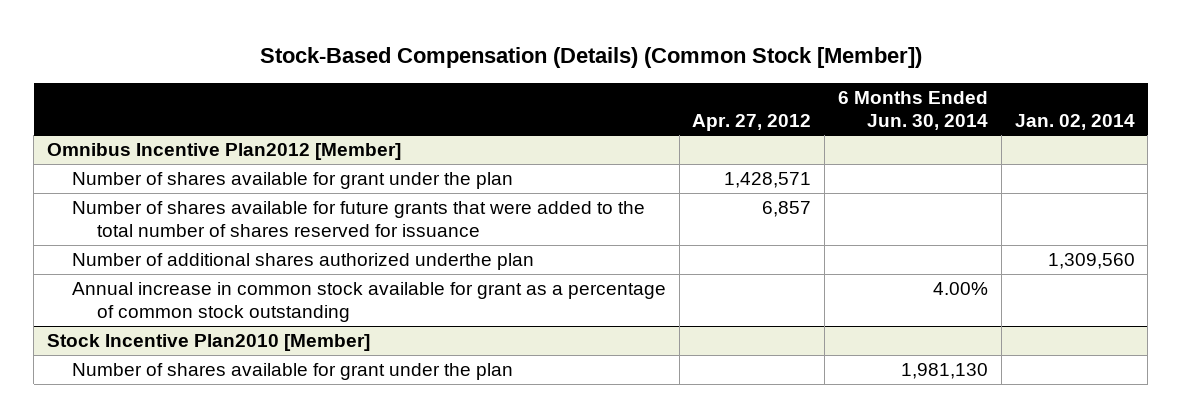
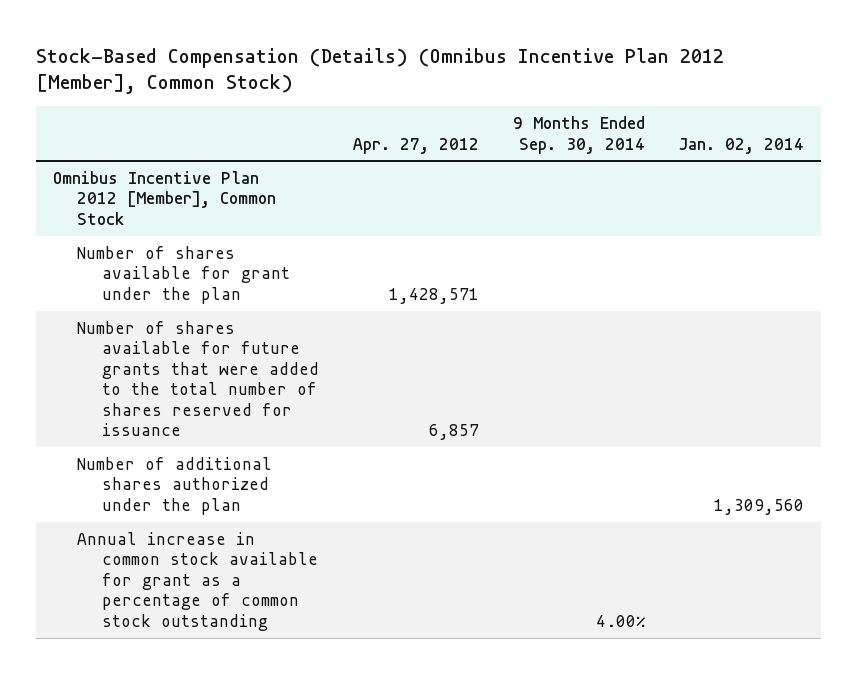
[259,47,922,69] Stock-Based Compensation (Details) (Common Stock [Member]) -> [35,47,724,95] Stock-Based Compensation (Details) (Omnibus Incentive Plan 2012 [Member], Common Stock)
[838,90,989,130] 6 Months Ended Jun. 30, 2014 -> none
none -> [512,116,645,154] 9 Months Ended Sep. 30, 2014
[47,142,402,160] Omnibus Incentive Plan2012 [Member] -> [52,170,277,225] Omnibus Incentive Plan 2012 [Member], Common Stock
[71,252,534,270] Number of additional shares authorized underthe plan -> [77,456,273,515] Number of additional shares authorized under the plan
[47,333,371,351] Stock Incentive Plan2010 [Member] -> none
[71,362,513,380] Number of shares available for grant under the plan -> none

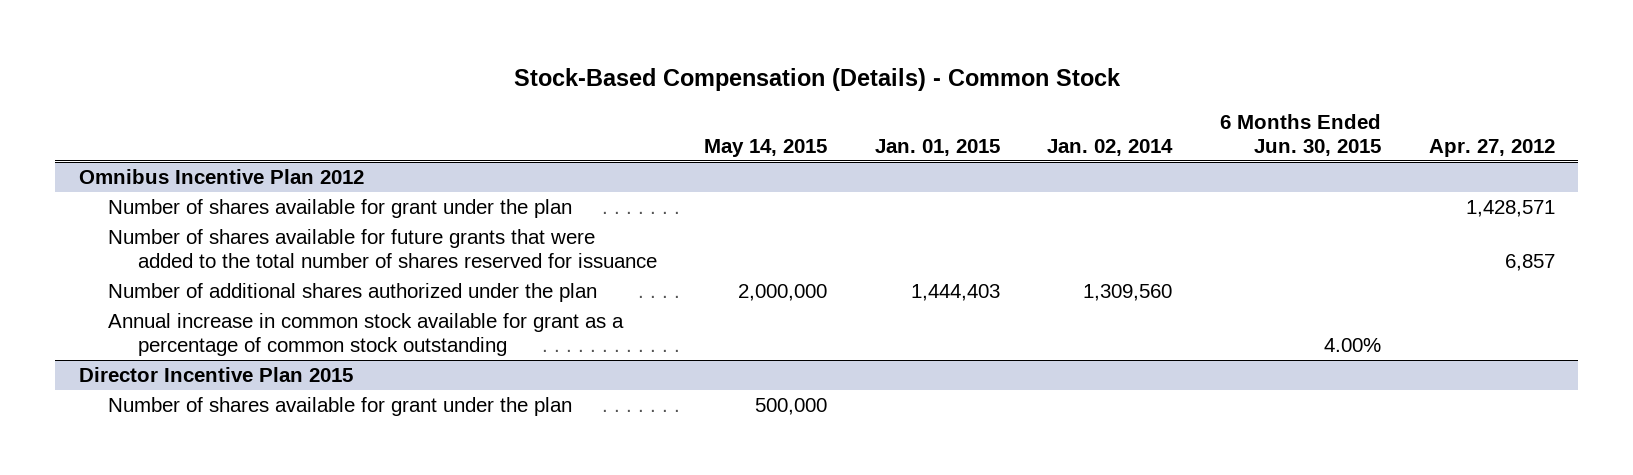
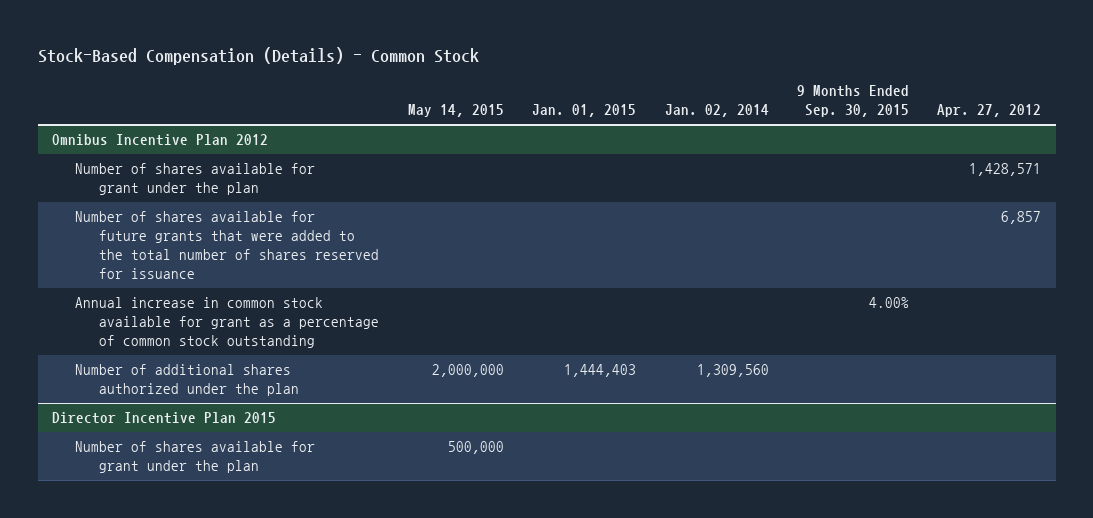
[1220,113,1382,156] 6 Months Ended Jun. 30, 2015 -> none
none -> [796,85,909,118] 9 Months Ended Sep. 30, 2015
[108,283,598,303] Number of additional shares authorized under the plan -> [75,364,300,397] Number of additional shares authorized under the plan

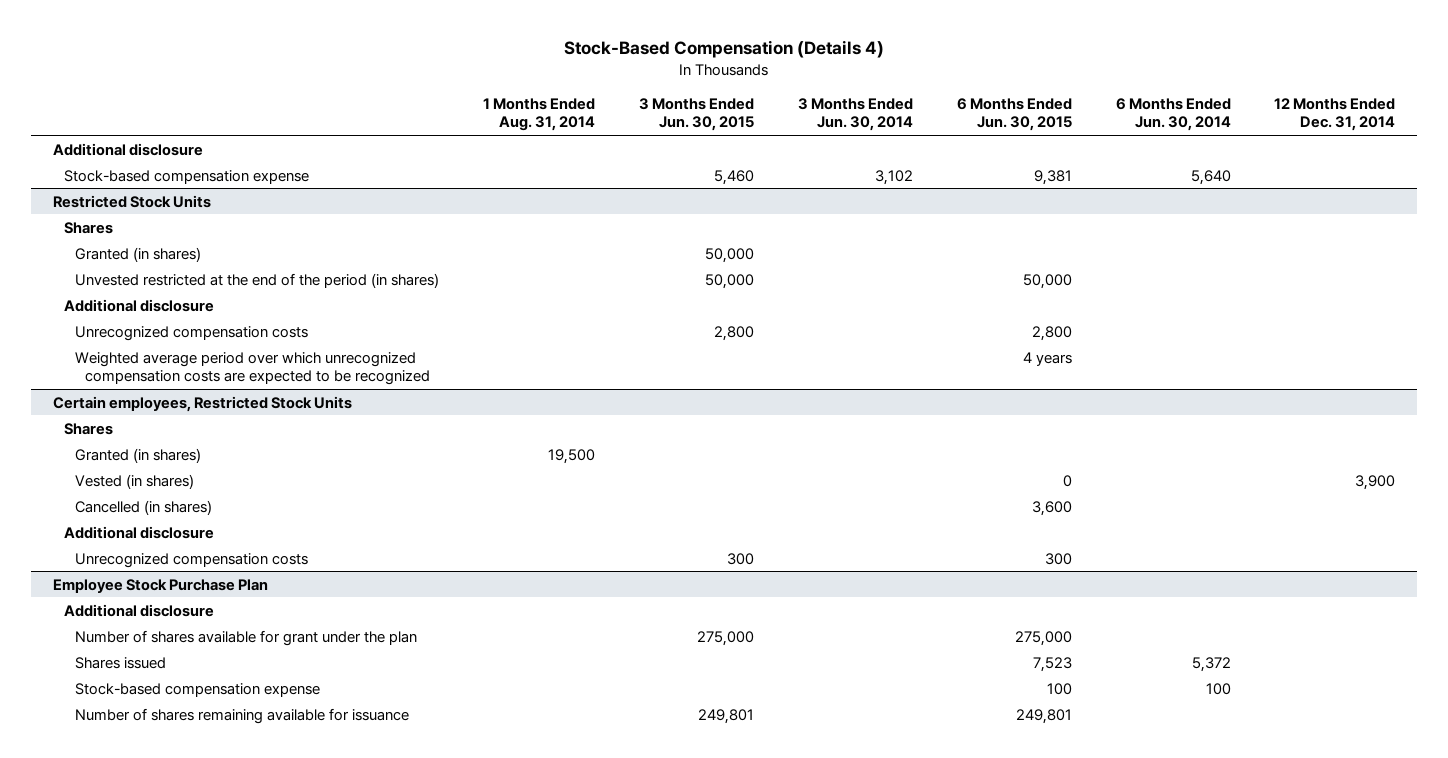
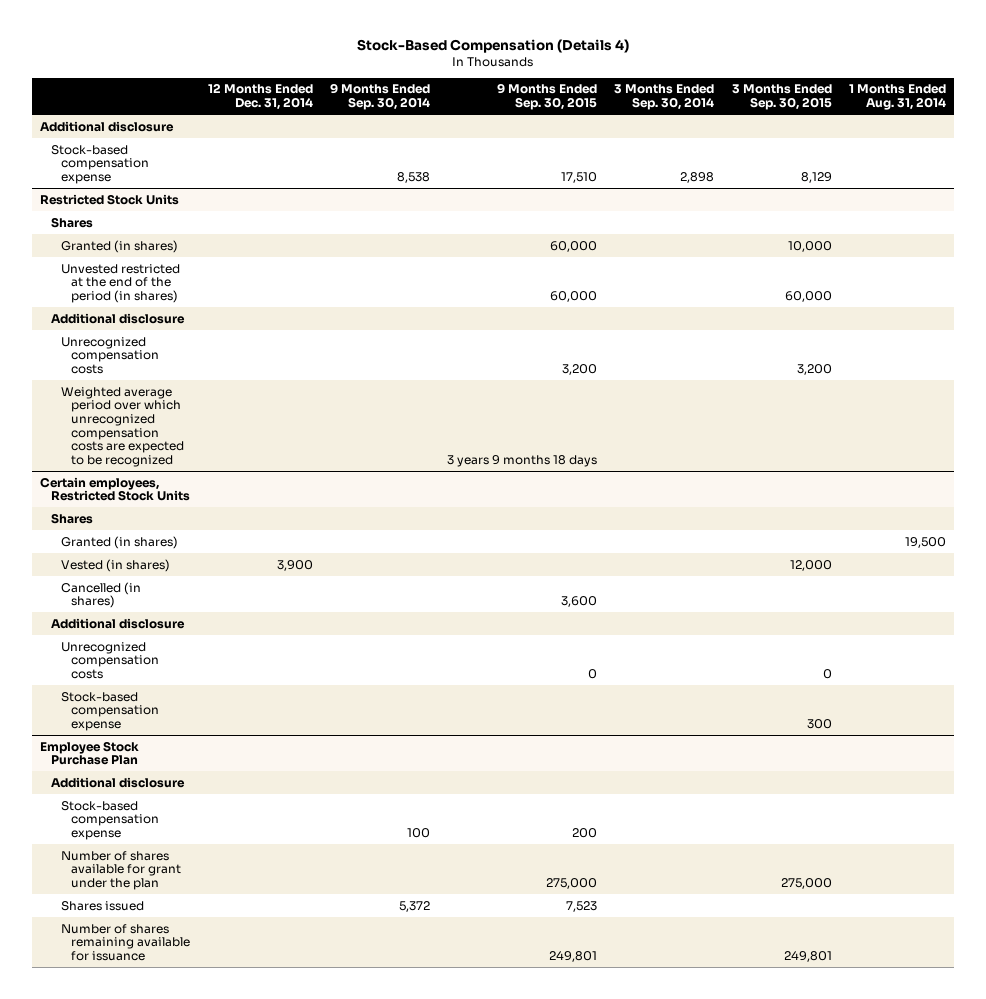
[638,97,754,132] 3 Months Ended Jun. 30, 2015 -> none
[797,97,913,132] 3 Months Ended Jun. 30, 2014 -> none
[956,97,1072,132] 6 Months Ended Jun. 30, 2015 -> none
[1115,97,1231,132] 6 Months Ended Jun. 30, 2014 -> none
none -> [329,83,430,111] 9 Months Ended Sep. 30, 2014
none -> [497,83,598,111] 9 Months Ended Sep. 30, 2015
none -> [614,84,715,111] 3 Months Ended Sep. 30, 2014
none -> [731,84,832,111] 3 Months Ended Sep. 30, 2015
none -> [60,691,160,731] Stock-based compensation expense
[74,682,320,697] Stock-based compensation expense -> [60,800,160,840] Stock-based compensation expense

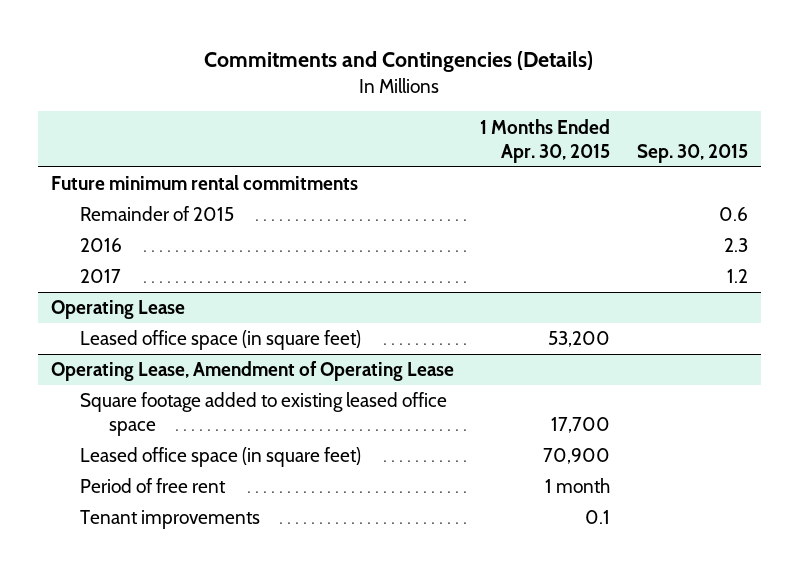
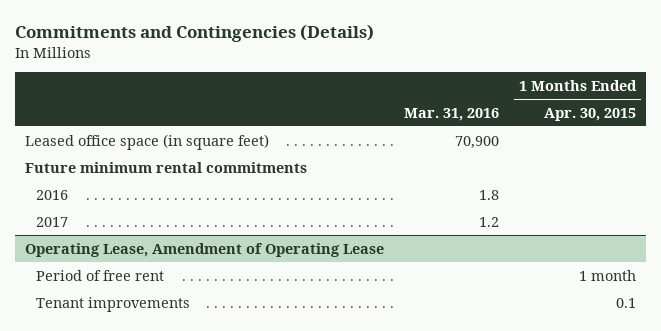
[636,143,748,163] Sep. 30, 2015 -> none
none -> [404,107,500,121] Mar. 31, 2016
none -> [25,133,270,150] Leased office space (in square feet)
[80,206,235,222] Remainder of 2015 -> none
[51,300,186,320] Operating Lease -> none
[80,330,362,351] Leased office space (in square feet) -> none
[80,392,448,437] Square footage added to existing leased office space -> none
[80,447,362,468] Leased office space (in square feet) -> none

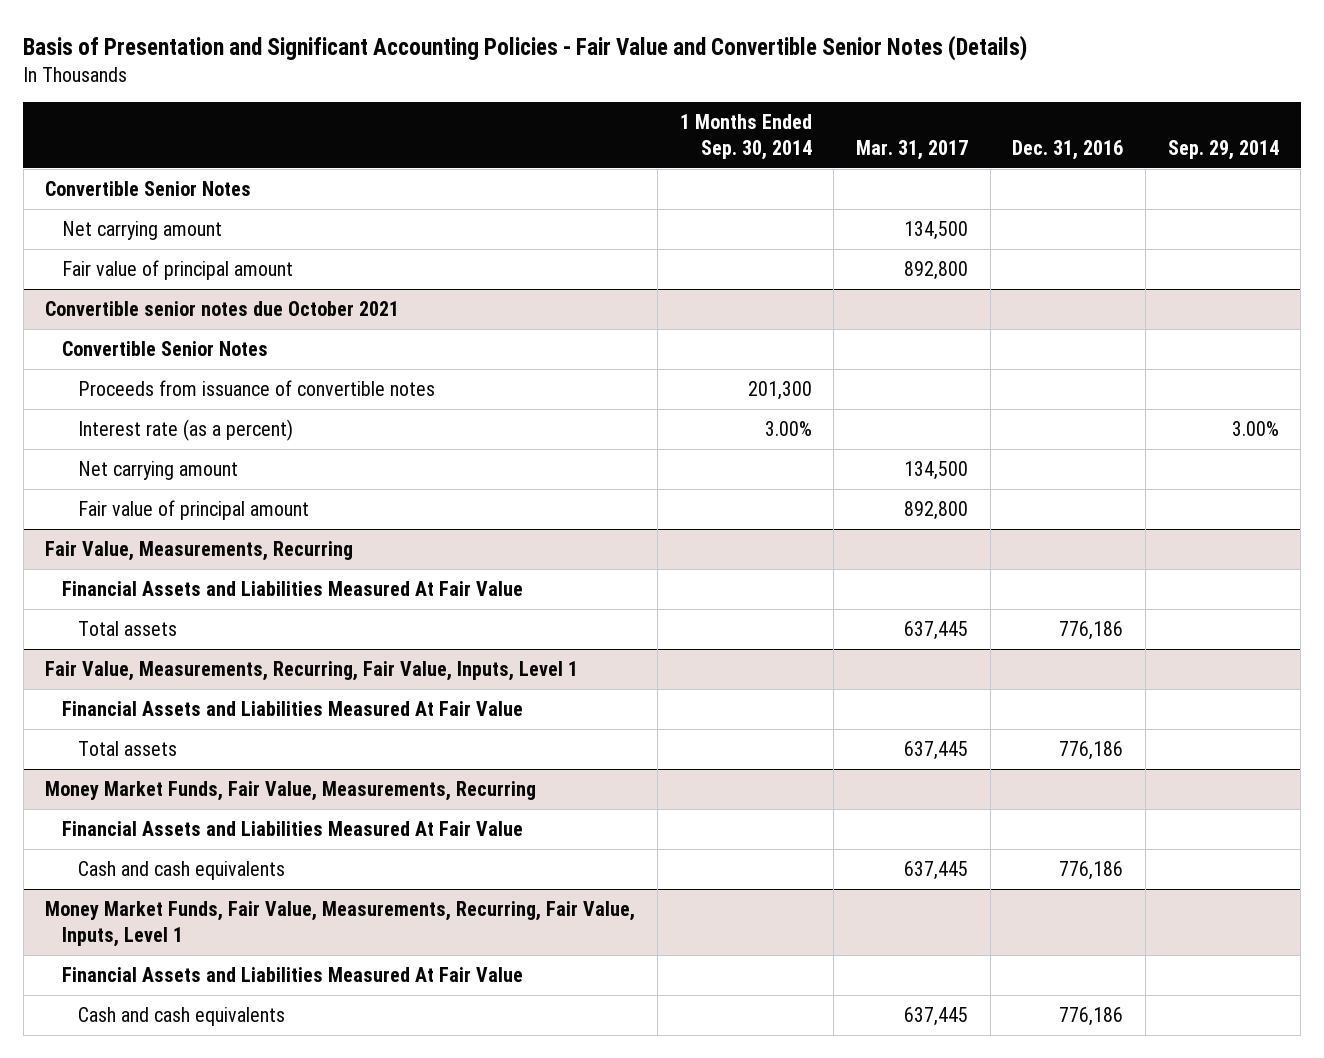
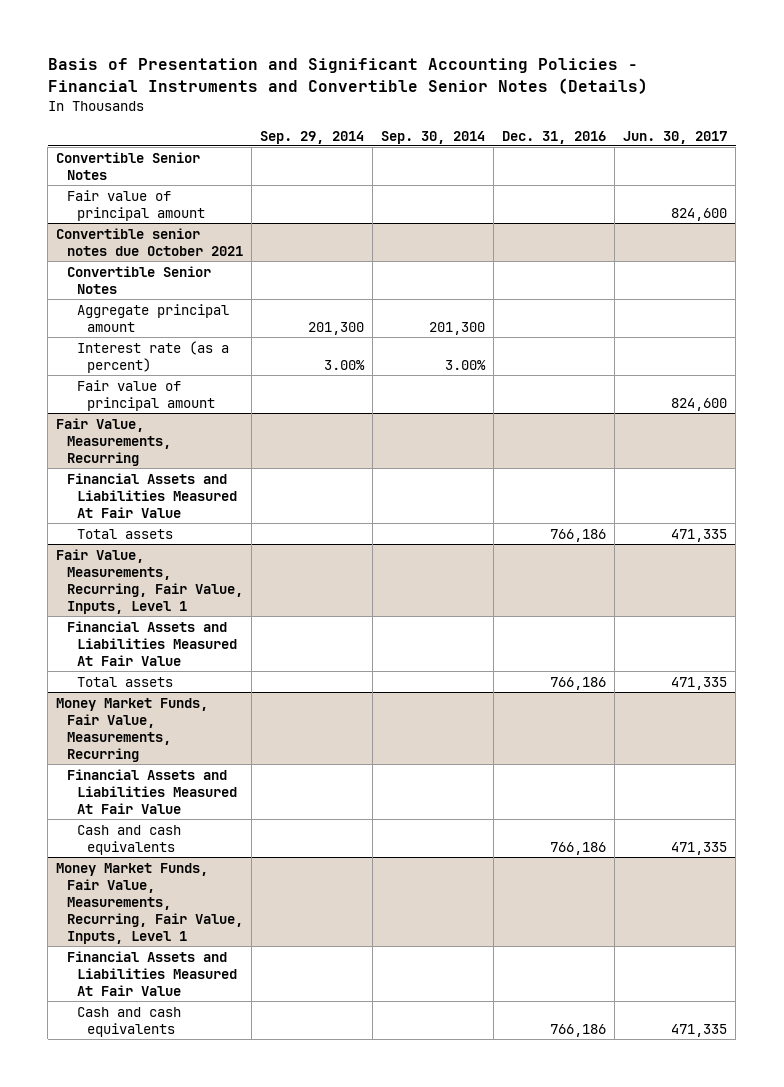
[23,34,1028,61] Basis of Presentation and Significant Accounting Policies - Fair Value and Convertible Senior Notes (Details) -> [47,57,648,94] Basis of Presentation and Significant Accounting Policies - Financial Instruments and Convertible Senior Notes (Details)
[679,114,812,160] 1 Months Ended Sep. 30, 2014 -> none
[856,139,969,160] Mar. 31, 2017 -> none
none -> [380,130,485,144] Sep. 30, 2014
none -> [623,130,728,144] Jun. 30, 2017
[61,221,222,241] Net carrying amount -> none
[77,380,435,397] Proceeds from issuance of convertible notes -> none
none -> [76,303,229,332] Aggregate principal amount
[77,461,238,481] Net carrying amount -> none
[1059,621,1124,641] 776,186 -> [550,528,607,542] 766,186
[1059,741,1124,761] 776,186 -> [550,676,607,690] 766,186
[1059,861,1124,881] 776,186 -> [550,841,607,855] 766,186
[1059,1007,1124,1027] 776,186 -> [550,1023,607,1037] 766,186

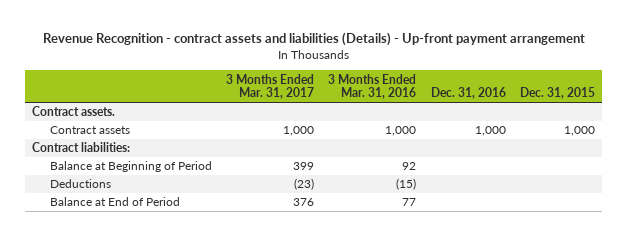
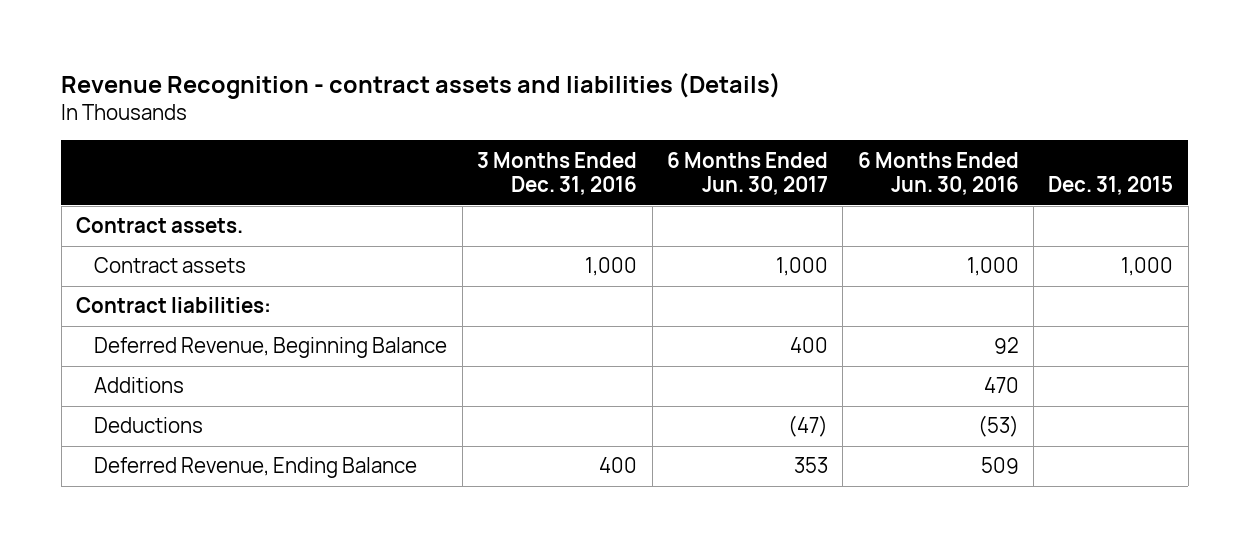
[42,32,585,47] Revenue Recognition - contract assets and liabilities (Details) - Up-front payment arrangement -> [61,72,782,99] Revenue Recognition - contract assets and liabilities (Details)
[226,73,315,100] 3 Months Ended Mar. 31, 2017 -> none
[328,73,417,100] 3 Months Ended Mar. 31, 2016 -> none
[430,87,506,100] Dec. 31, 2016 -> none
none -> [477,151,638,195] 3 Months Ended Dec. 31, 2016
none -> [666,151,828,195] 6 Months Ended Jun. 30, 2017
none -> [857,151,1019,195] 6 Months Ended Jun. 30, 2016
[49,161,212,173] Balance at Beginning of Period -> [94,337,448,359] Deferred Revenue, Beginning Balance
none -> [94,377,185,394] Additions
[49,197,180,207] Balance at End of Period -> [94,457,418,479] Deferred Revenue, Ending Balance

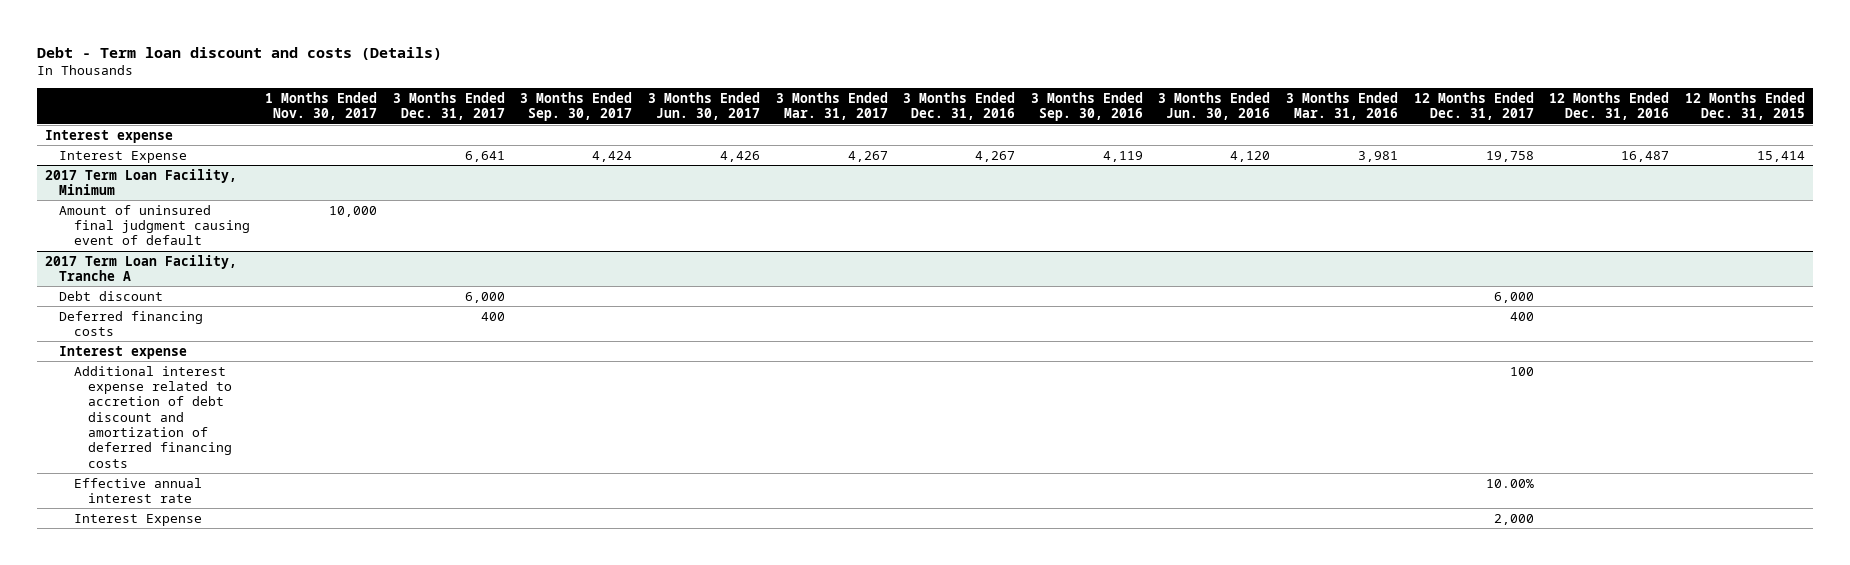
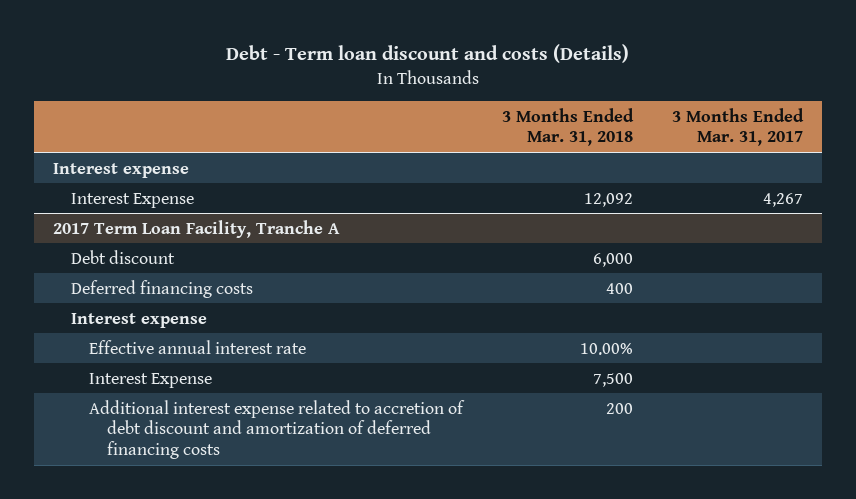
[265,92,378,121] 1 Months Ended Nov. 30, 2017 -> none
[392,92,505,121] 3 Months Ended Dec. 31, 2017 -> none
[520,92,633,122] 3 Months Ended Sep. 30, 2017 -> none
[647,92,760,121] 3 Months Ended Jun. 30, 2017 -> none
[903,92,1016,121] 3 Months Ended Dec. 31, 2016 -> none
[1030,92,1143,122] 3 Months Ended Sep. 30, 2016 -> none
[1158,92,1271,121] 3 Months Ended Jun. 30, 2016 -> none
[1285,92,1398,121] 3 Months Ended Mar. 31, 2016 -> none
[1413,92,1534,121] 12 Months Ended Dec. 31, 2017 -> none
[1549,92,1670,121] 12 Months Ended Dec. 31, 2016 -> none
[1684,92,1805,121] 12 Months Ended Dec. 31, 2015 -> none
none -> [501,107,634,147] 3 Months Ended Mar. 31, 2018
[45,168,238,195] 2017 Term Loan Facility, Minimum -> none
[59,204,250,246] Amount of uninsured final judgment causing event of default -> none
[73,365,232,468] Additional interest expense related to accretion of debt discount and amortization of deferred financing costs -> [89,399,466,459] Additional interest expense related to accretion of debt discount and amortization of deferred financing costs

